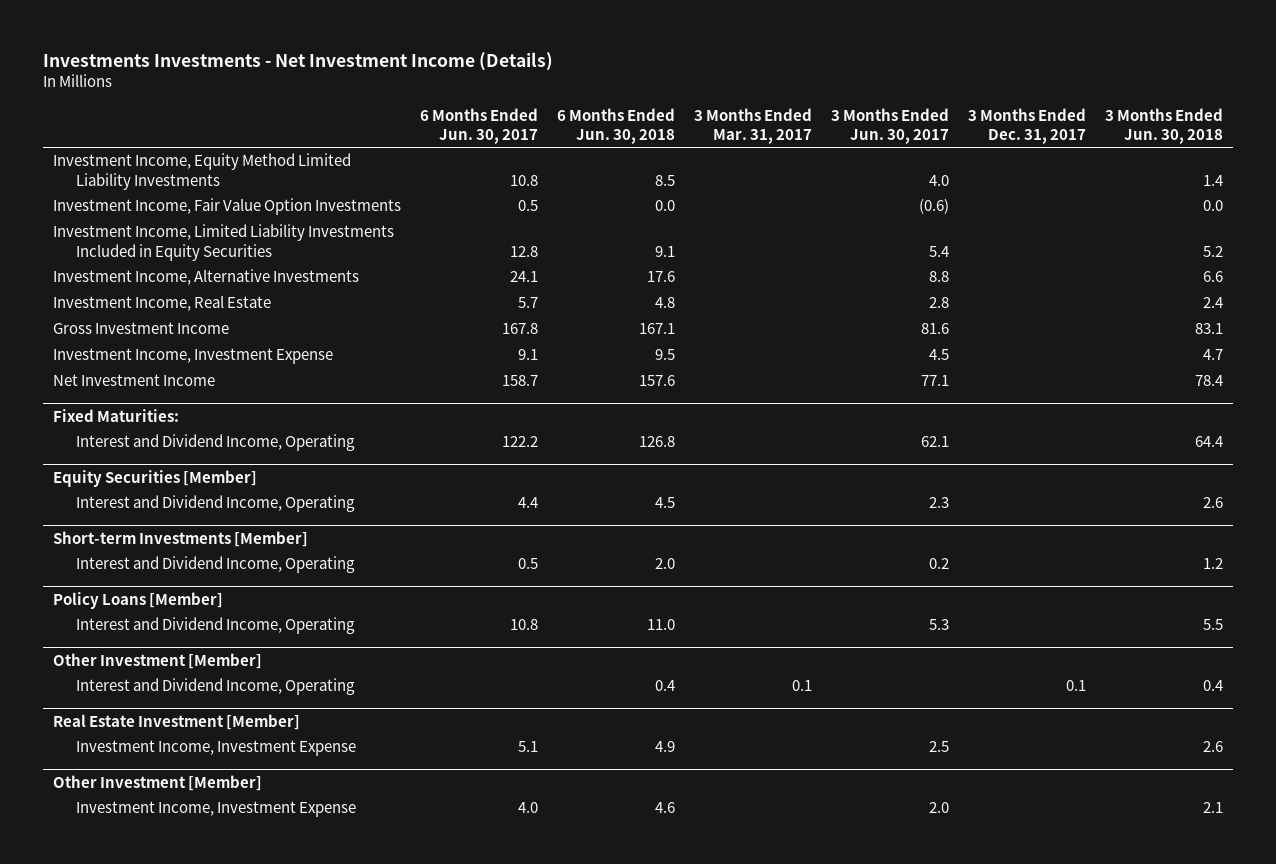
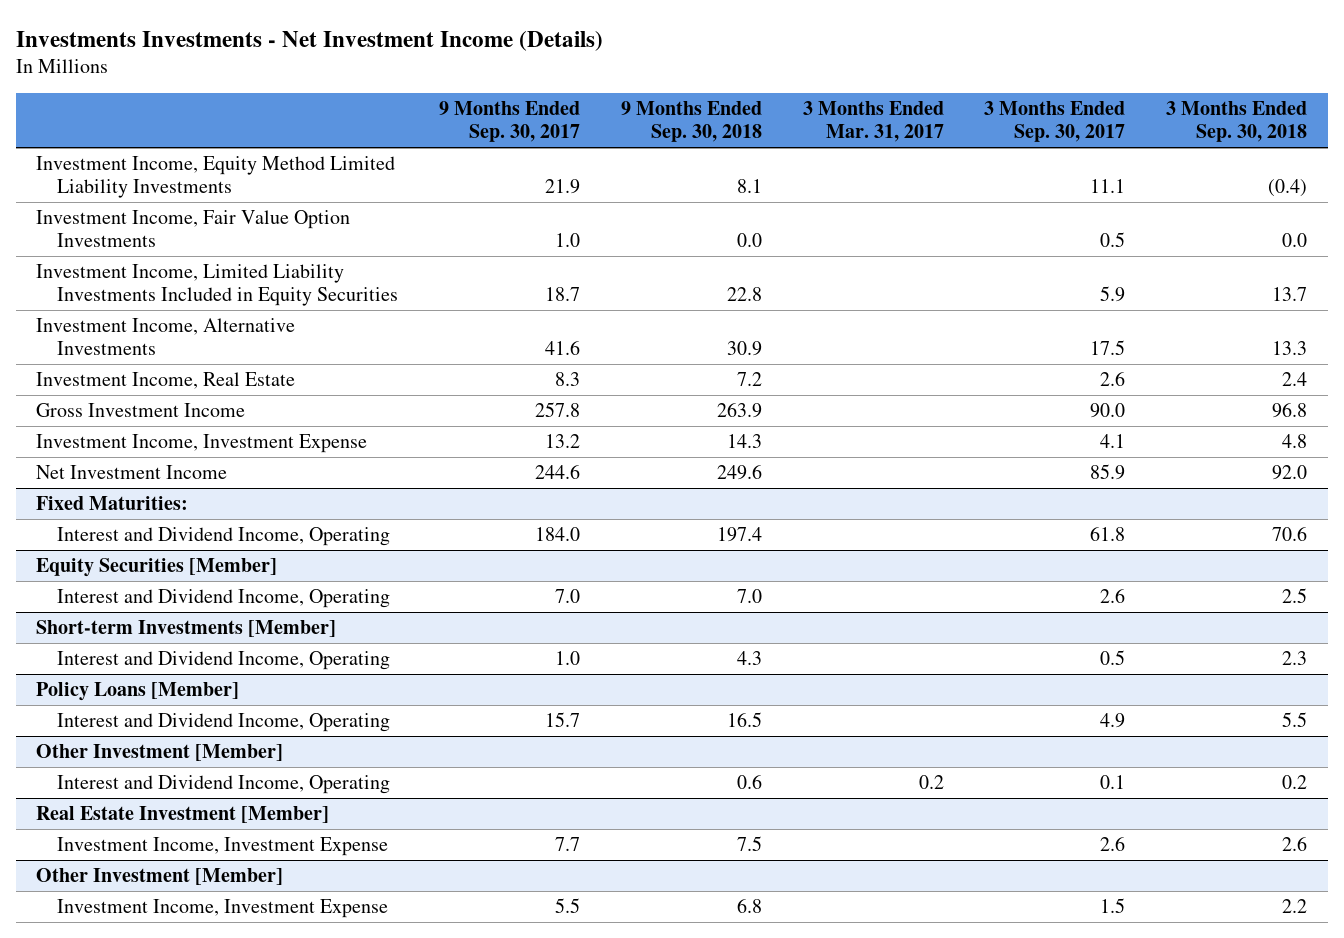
[419,107,538,145] 6 Months Ended Jun. 30, 2017 -> none
[556,107,675,145] 6 Months Ended Jun. 30, 2018 -> none
[831,107,950,145] 3 Months Ended Jun. 30, 2017 -> none
[968,107,1087,145] 3 Months Ended Dec. 31, 2017 -> none
[1105,107,1224,145] 3 Months Ended Jun. 30, 2018 -> none
none -> [439,101,581,143] 9 Months Ended Sep. 30, 2017
none -> [620,101,762,143] 9 Months Ended Sep. 30, 2018
none -> [984,101,1126,143] 3 Months Ended Sep. 30, 2017
none -> [1166,101,1308,143] 3 Months Ended Sep. 30, 2018
[792,680,813,692] 0.1 -> [918,775,944,790] 0.2

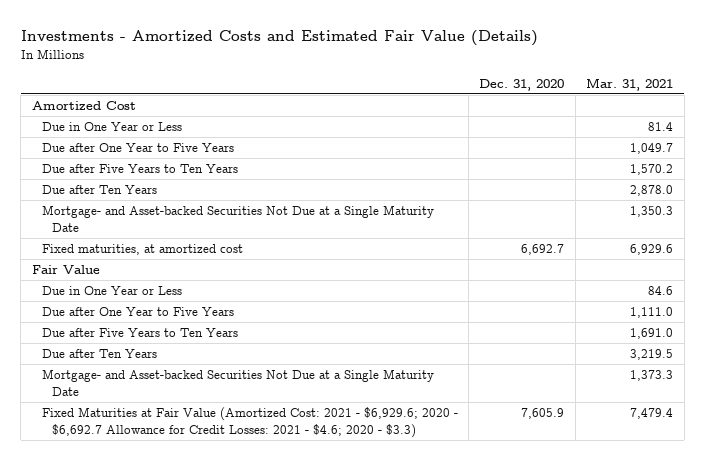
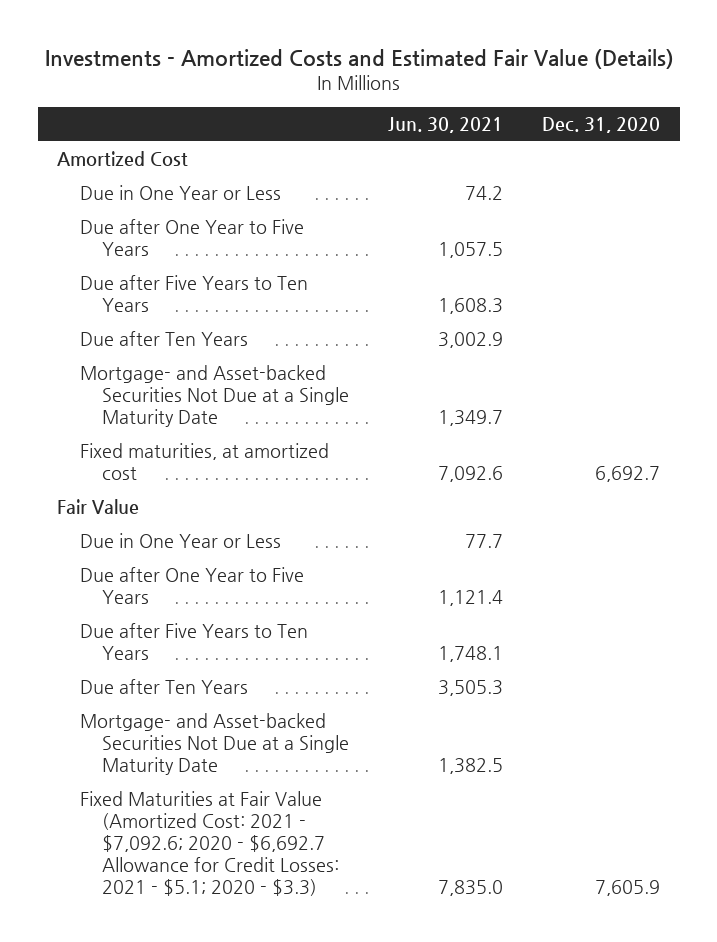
[586,77,674,91] Mar. 31, 2021 -> none
none -> [388,117,504,134] Jun. 30, 2021
[41,407,458,438] Fixed Maturities at Fair Value (Amortized Cost: 2021 - $6,929.6; 2020 - $6,692.7 Allowance for Credit Losses: 2021 - $4.6; 2020 - $3.3) -> [79,791,340,897] Fixed Maturities at Fair Value (Amortized Cost: 2021 - $7,092.6; 2020 - $6,692.7 Allowance for Credit Losses: 2021 - $5.1; 2020 - $3.3)

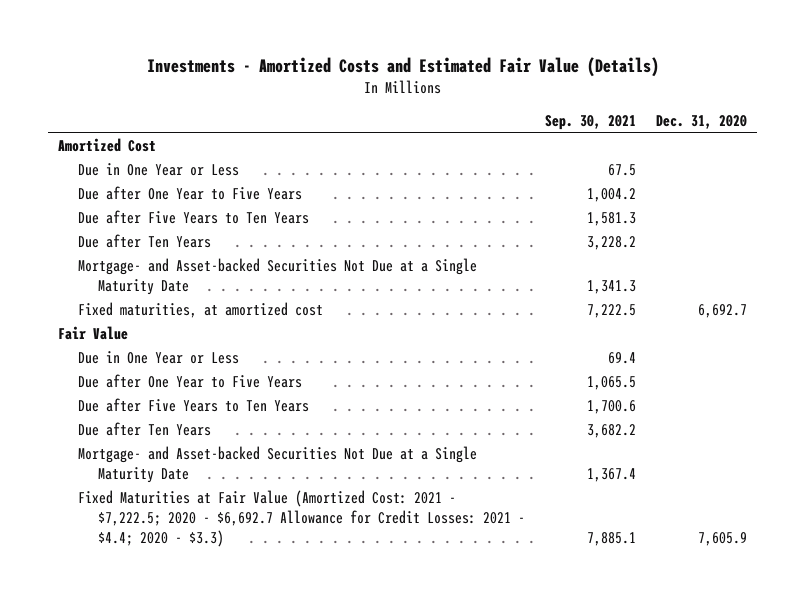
[388,117,504,134] Jun. 30, 2021 -> none
none -> [545,115,637,131] Sep. 30, 2021
[79,791,340,897] Fixed Maturities at Fair Value (Amortized Cost: 2021 - $7,092.6; 2020 - $6,692.7 Allowance for Credit Losses: 2021 - $5.1; 2020 - $3.3) -> [78,490,526,548] Fixed Maturities at Fair Value (Amortized Cost: 2021 - $7,222.5; 2020 - $6,692.7 Allowance for Credit Losses: 2021 - $4.4; 2020 - $3.3)

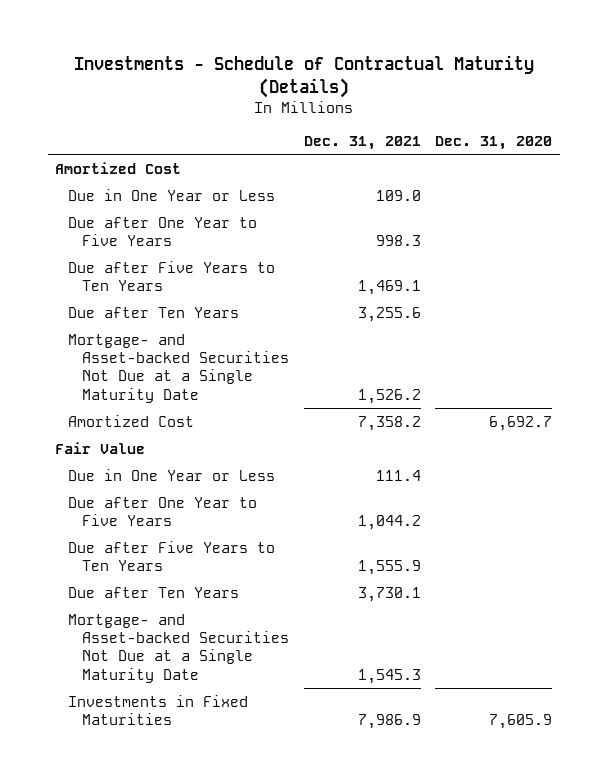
[146,57,659,78] Investments - Amortized Costs and Estimated Fair Value (Details) -> [73,55,534,99] Investments - Schedule of Contractual Maturity (Details)
[545,115,637,131] Sep. 30, 2021 -> none
none -> [303,135,421,150] Dec. 31, 2021
[78,302,324,319] Fixed maturities, at amortized cost -> [68,414,195,427] Amortized Cost
[78,490,526,548] Fixed Maturities at Fair Value (Amortized Cost: 2021 - $7,222.5; 2020 - $6,692.7 Allowance for Credit Losses: 2021 - $4.4; 2020 - $3.3) -> [68,694,249,725] Investments in Fixed Maturities

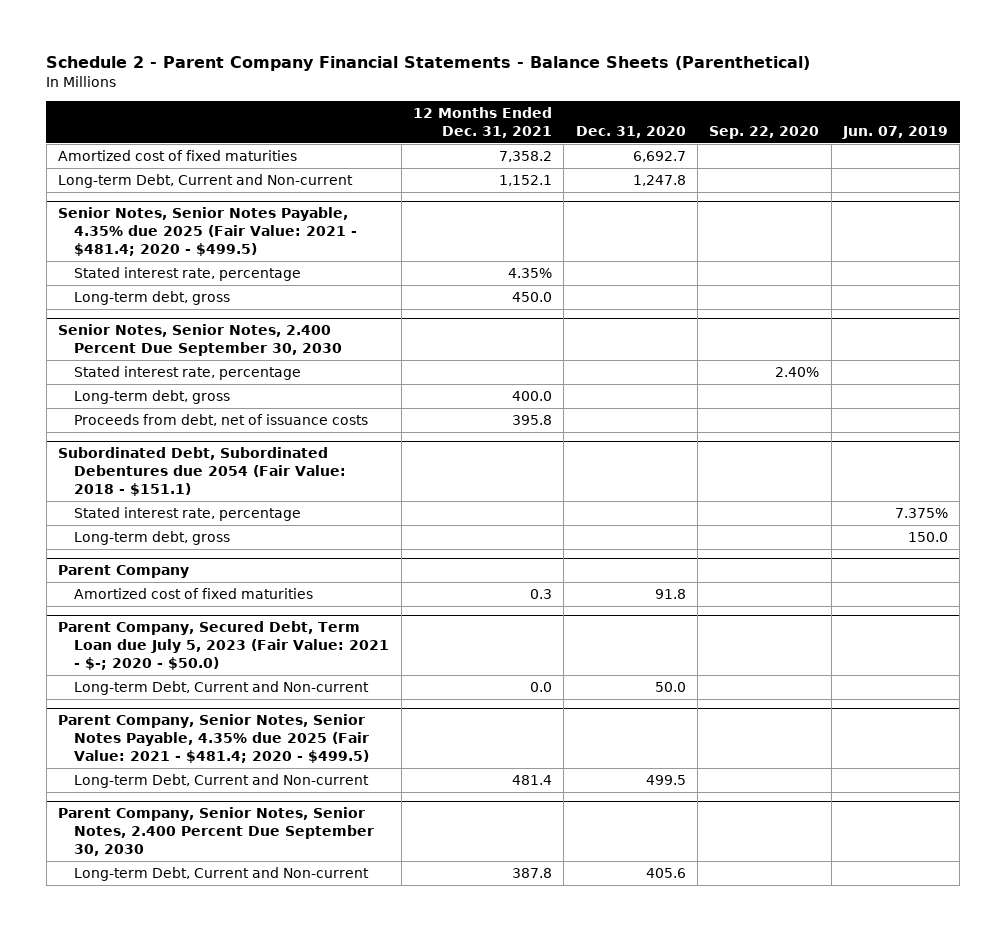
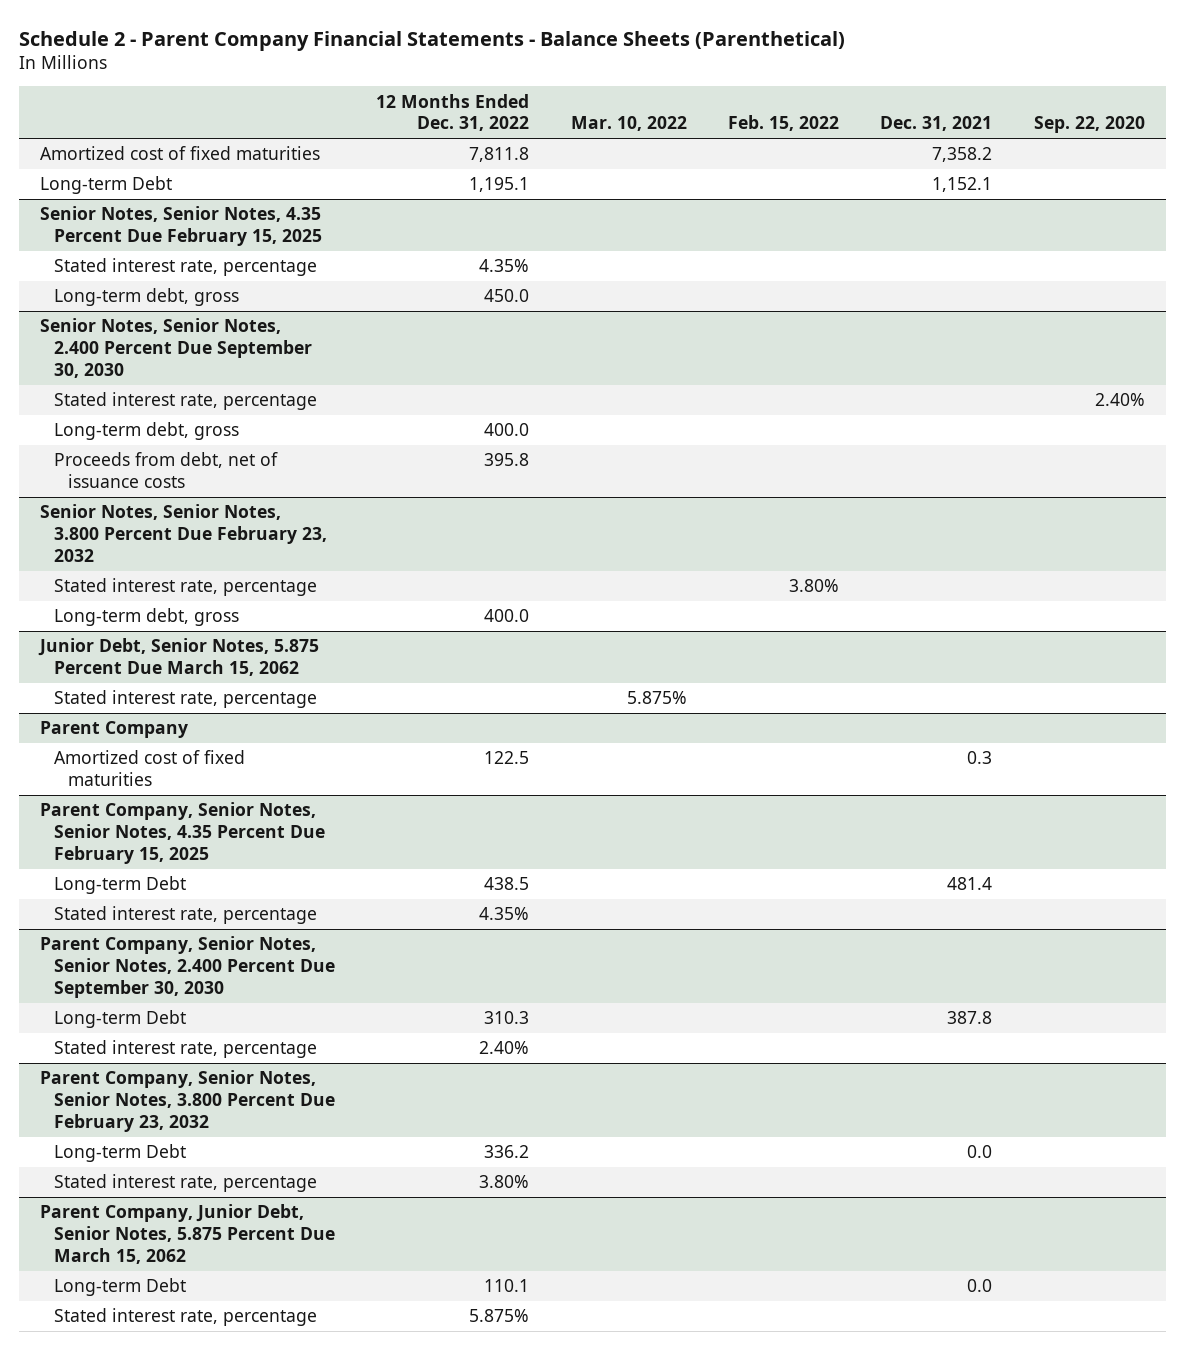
[412,107,552,139] 12 Months Ended Dec. 31, 2021 -> none
[575,126,686,139] Dec. 31, 2020 -> none
[842,126,949,140] Jun. 07, 2019 -> none
none -> [376,93,530,132] 12 Months Ended Dec. 31, 2022
none -> [570,116,687,132] Mar. 10, 2022
none -> [727,115,839,132] Feb. 15, 2022
none -> [880,116,993,132] Dec. 31, 2021
[58,206,358,257] Senior Notes, Senior Notes Payable, 4.35% due 2025 (Fair Value: 2021 - $481.4; 2020 - $499.5) -> none
[74,266,302,281] Stated interest rate, percentage -> none
[74,290,231,305] Long-term debt, gross -> none
[58,173,354,188] Long-term Debt, Current and Non-current -> [39,176,172,195] Long-term Debt
none -> [39,206,322,247] Senior Notes, Senior Notes, 4.35 Percent Due February 15, 2025
none -> [53,258,317,277] Stated interest rate, percentage
none -> [53,288,239,307] Long-term debt, gross
[58,446,347,497] Subordinated Debt, Subordinated Debentures due 2054 (Fair Value: 2018 - $151.1) -> none
[74,506,302,521] Stated interest rate, percentage -> none
[74,530,231,545] Long-term debt, gross -> none
none -> [39,504,327,562] Senior Notes, Senior Notes, 3.800 Percent Due February 23, 2032
none -> [53,578,317,597] Stated interest rate, percentage
none -> [53,608,239,627] Long-term debt, gross
none -> [37,638,319,677] Junior Debt, Senior Notes, 5.875 Percent Due March 15, 2062
none -> [53,690,317,709] Stated interest rate, percentage
[58,620,390,671] Parent Company, Secured Debt, Term Loan due July 5, 2023 (Fair Value: 2021 - $-; 2020 - $50.0) -> none
[74,680,370,695] Long-term Debt, Current and Non-current -> none
[58,713,370,764] Parent Company, Senior Notes, Senior Notes Payable, 4.35% due 2025 (Fair Value: 2021 - $481.4; 2020 - $499.5) -> none
[74,773,370,788] Long-term Debt, Current and Non-current -> none
none -> [39,802,325,864] Parent Company, Senior Notes, Senior Notes, 4.35 Percent Due February 15, 2025
none -> [53,876,186,895] Long-term Debt
none -> [53,906,317,925] Stated interest rate, percentage
[74,866,370,881] Long-term Debt, Current and Non-current -> [53,1010,186,1029] Long-term Debt
none -> [53,1040,317,1059] Stated interest rate, percentage
none -> [39,1070,335,1132] Parent Company, Senior Notes, Senior Notes, 3.800 Percent Due February 23, 2032
none -> [53,1144,186,1163] Long-term Debt
none -> [53,1174,317,1193] Stated interest rate, percentage
none -> [39,1204,335,1264] Parent Company, Junior Debt, Senior Notes, 5.875 Percent Due March 15, 2062
none -> [53,1278,186,1297] Long-term Debt
none -> [53,1308,317,1327] Stated interest rate, percentage

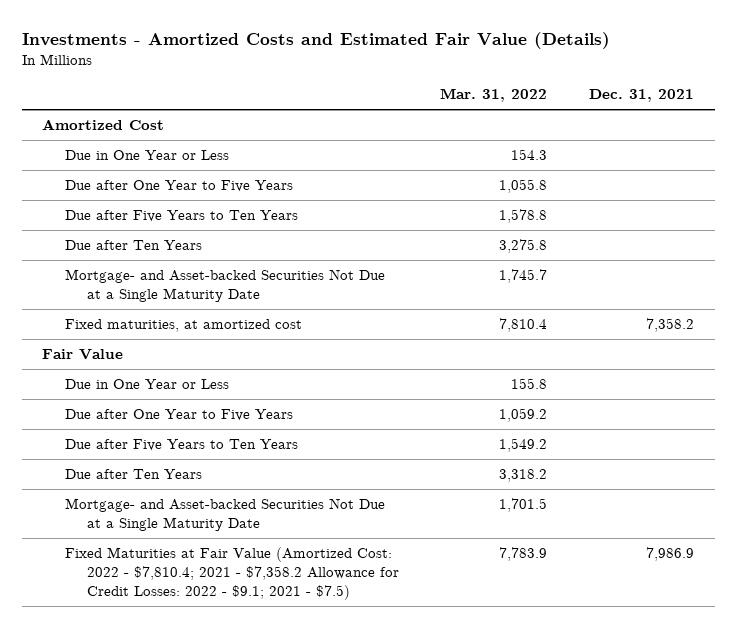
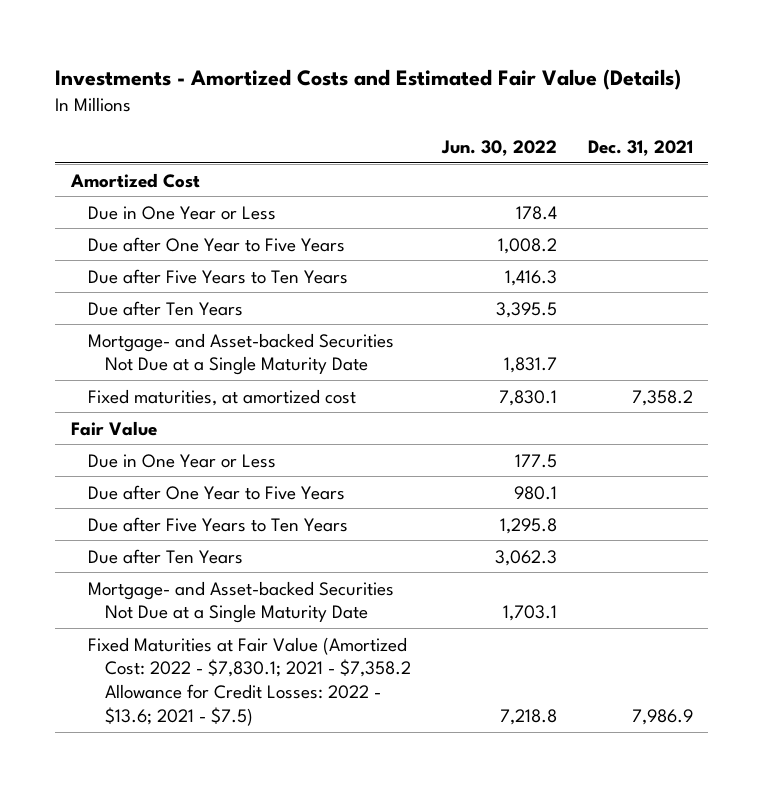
[440,88,548,103] Mar. 31, 2022 -> none
none -> [440,139,557,156] Jun. 30, 2022
[64,547,399,601] Fixed Maturities at Fair Value (Amortized Cost: 2022 - $7,810.4; 2021 - $7,358.2 Allowance for Credit Losses: 2022 - $9.1; 2021 - $7.5) -> [88,636,412,726] Fixed Maturities at Fair Value (Amortized Cost: 2022 - $7,830.1; 2021 - $7,358.2 Allowance for Credit Losses: 2022 - $13.6; 2021 - $7.5)

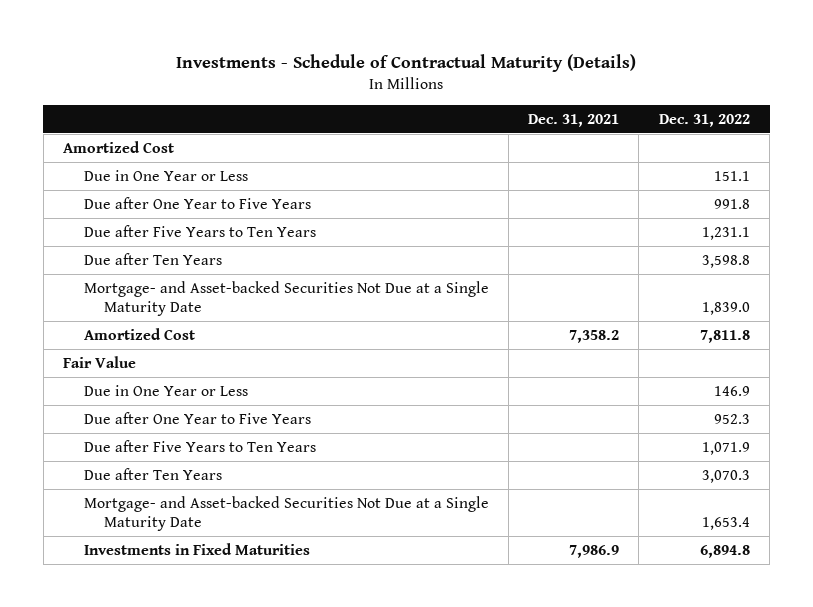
[55,69,682,91] Investments - Amortized Costs and Estimated Fair Value (Details) -> [176,53,637,72] Investments - Schedule of Contractual Maturity (Details)
[440,139,557,156] Jun. 30, 2022 -> none
none -> [658,113,750,127] Dec. 31, 2022
[88,388,357,406] Fixed maturities, at amortized cost -> [83,327,195,340] Amortized Cost
[88,636,412,726] Fixed Maturities at Fair Value (Amortized Cost: 2022 - $7,830.1; 2021 - $7,358.2 Allowance for Credit Losses: 2022 - $13.6; 2021 - $7.5) -> [83,542,310,555] Investments in Fixed Maturities

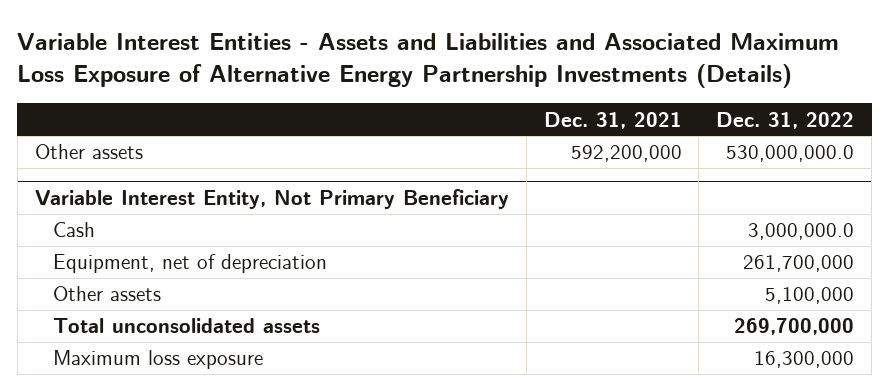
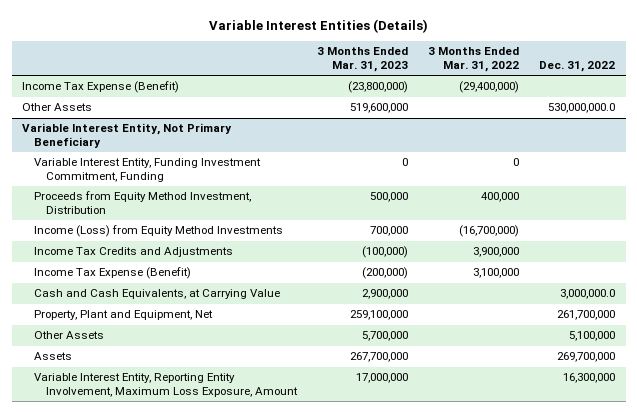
[17,32,840,89] Variable Interest Entities - Assets and Liabilities and Associated Maximum Loss Exposure of Alternative Energy Partnership Investments (Details) -> [208,18,428,33] Variable Interest Entities (Details)
[543,111,682,129] Dec. 31, 2021 -> none
none -> [317,47,409,73] 3 Months Ended Mar. 31, 2023
none -> [428,47,520,73] 3 Months Ended Mar. 31, 2022
none -> [22,81,180,94] Income Tax Expense (Benefit)
[34,144,143,160] Other assets -> [22,103,93,112] Other Assets
none -> [34,158,262,183] Variable Interest Entity, Funding Investment Commitment, Funding
none -> [34,191,252,215] Proceeds from Equity Method Investment, Distribution
none -> [34,225,284,238] Income (Loss) from Equity Method Investments
none -> [34,247,234,258] Income Tax Credits and Adjustments
none -> [34,267,192,280] Income Tax Expense (Benefit)
[52,222,95,238] Cash -> [34,289,281,300] Cash and Cash Equivalents, at Carrying Value
[52,254,327,274] Equipment, net of depreciation -> [34,310,214,321] Property, Plant and Equipment, Net
[52,286,161,302] Other assets -> [34,331,105,340] Other Assets
[52,318,320,334] Total unconsolidated assets -> [34,352,73,361] Assets
[52,350,263,370] Maximum loss exposure -> [34,373,298,398] Variable Interest Entity, Reporting Entity Involvement, Maximum Loss Exposure, Amount

